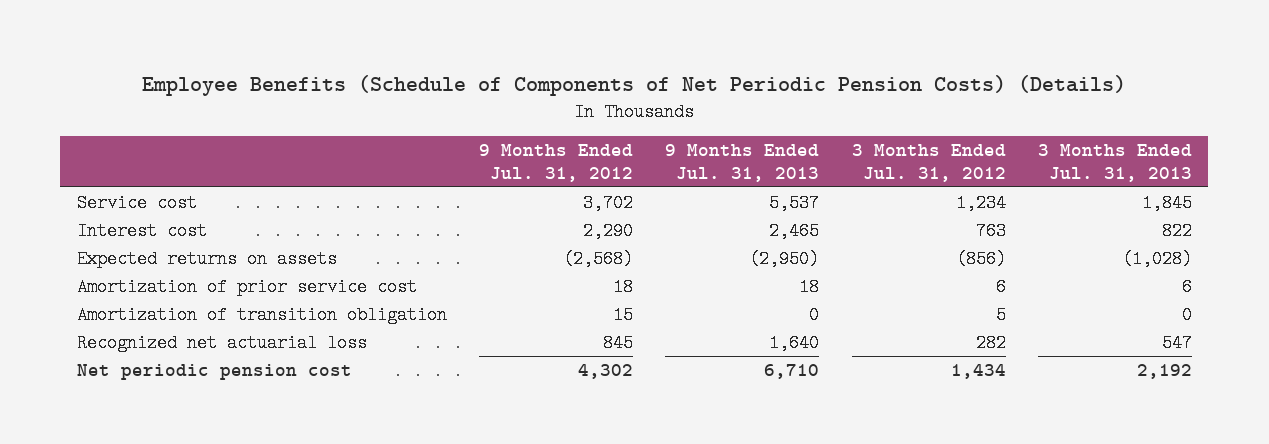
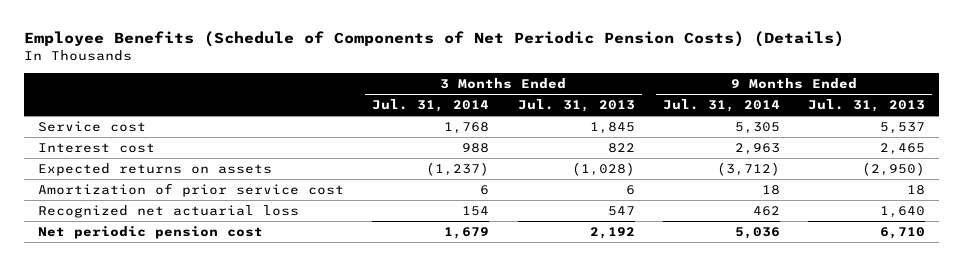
[479,144,634,182] 9 Months Ended Jul. 31, 2012 -> none
[851,144,1006,182] 3 Months Ended Jul. 31, 2012 -> none
none -> [372,99,490,113] Jul. 31, 2014
none -> [662,99,780,113] Jul. 31, 2014
[76,305,447,324] Amortization of transition obligation -> none

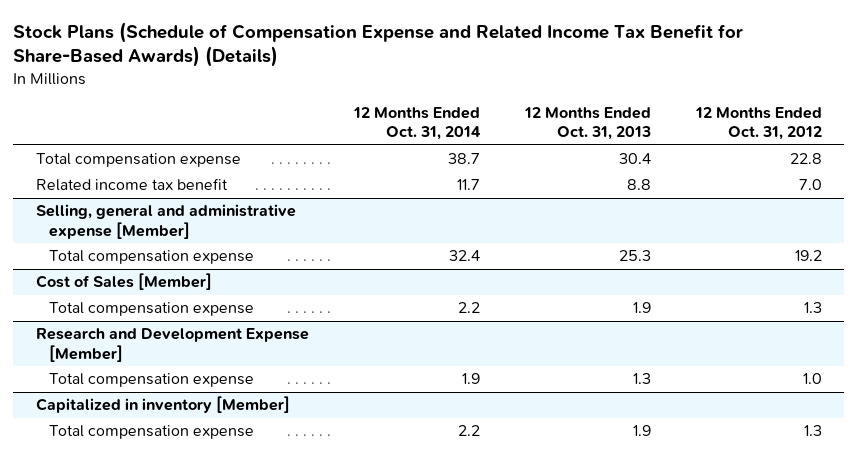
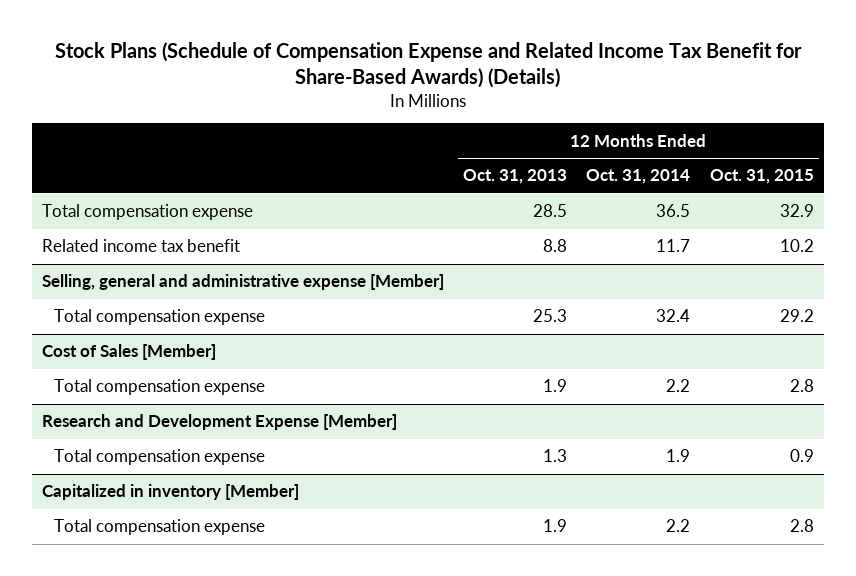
[694,106,822,141] 12 Months Ended Oct. 31, 2012 -> none
none -> [709,169,814,185] Oct. 31, 2015
[447,153,480,165] 38.7 -> [656,204,691,218] 36.5
[618,153,651,165] 30.4 -> [533,204,568,218] 28.5

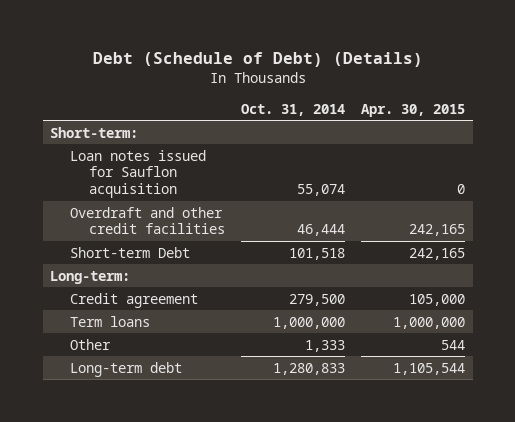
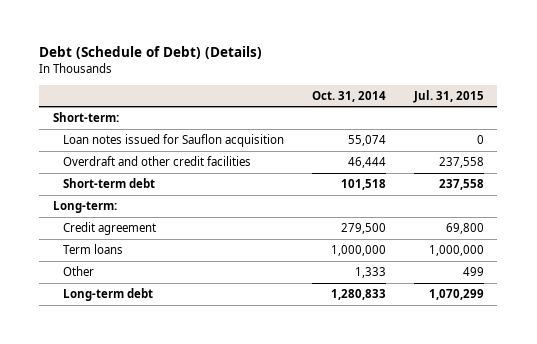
[360,103,465,117] Apr. 30, 2015 -> none
none -> [412,89,484,103] Jul. 31, 2015
[69,246,190,258] Short-term Debt -> [63,178,156,189] Short-term debt

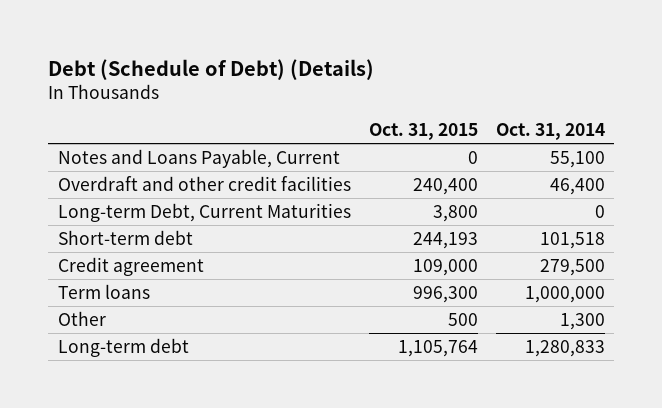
[412,89,484,103] Jul. 31, 2015 -> none
none -> [368,123,478,141] Oct. 31, 2015
[53,112,120,123] Short-term: -> none
[63,134,285,148] Loan notes issued for Sauflon acquisition -> [57,148,340,168] Notes and Loans Payable, Current
[347,135,386,147] 55,074 -> [549,150,605,168] 55,100
[347,157,386,169] 46,444 -> [549,177,605,195] 46,400
none -> [57,202,351,222] Long-term Debt, Current Maturities
[53,201,118,214] Long-term: -> none
[354,267,386,279] 1,333 -> [559,312,605,330] 1,300

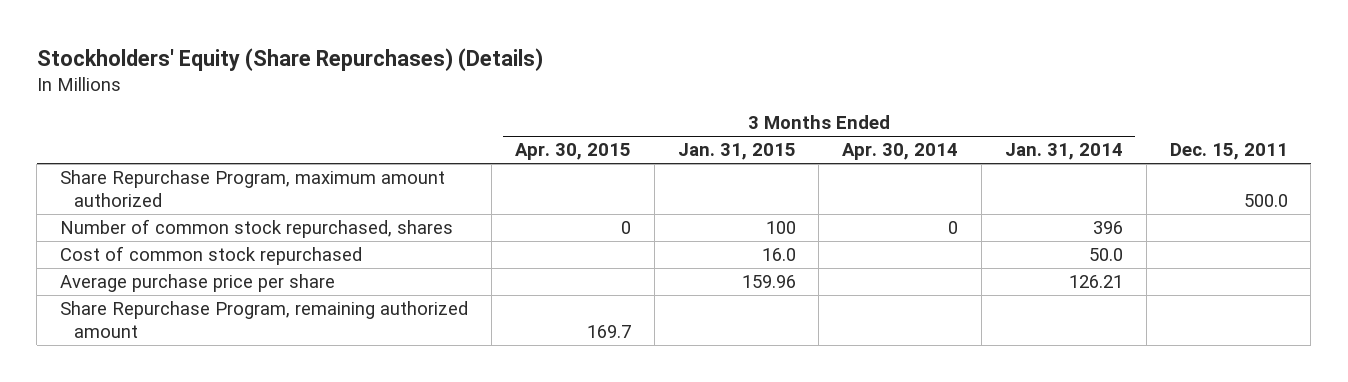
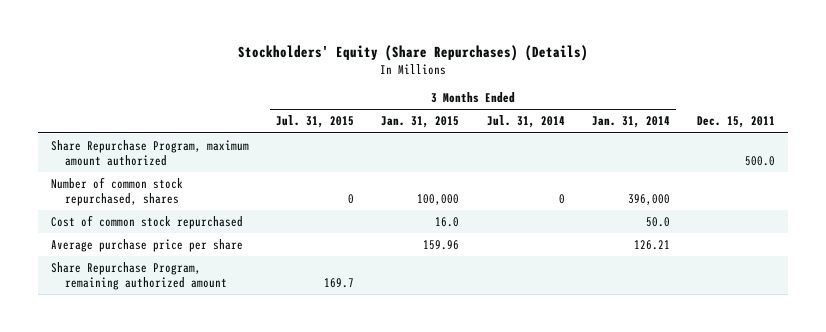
[514,143,631,161] Apr. 30, 2015 -> none
[842,143,959,161] Apr. 30, 2014 -> none
none -> [276,115,355,129] Jul. 31, 2015
none -> [486,115,565,129] Jul. 31, 2014
[765,221,796,235] 100 -> [417,194,460,206] 100,000
[1092,221,1123,235] 396 -> [627,194,670,206] 396,000

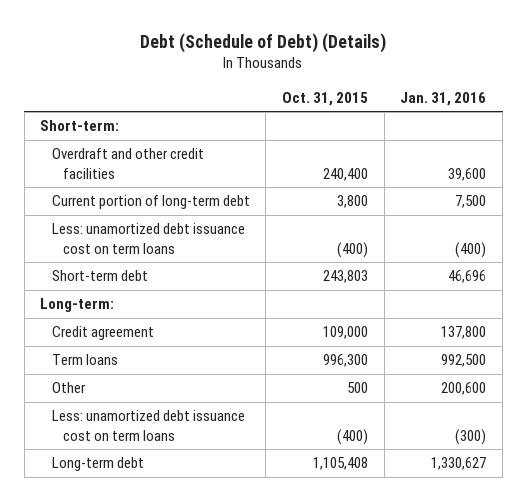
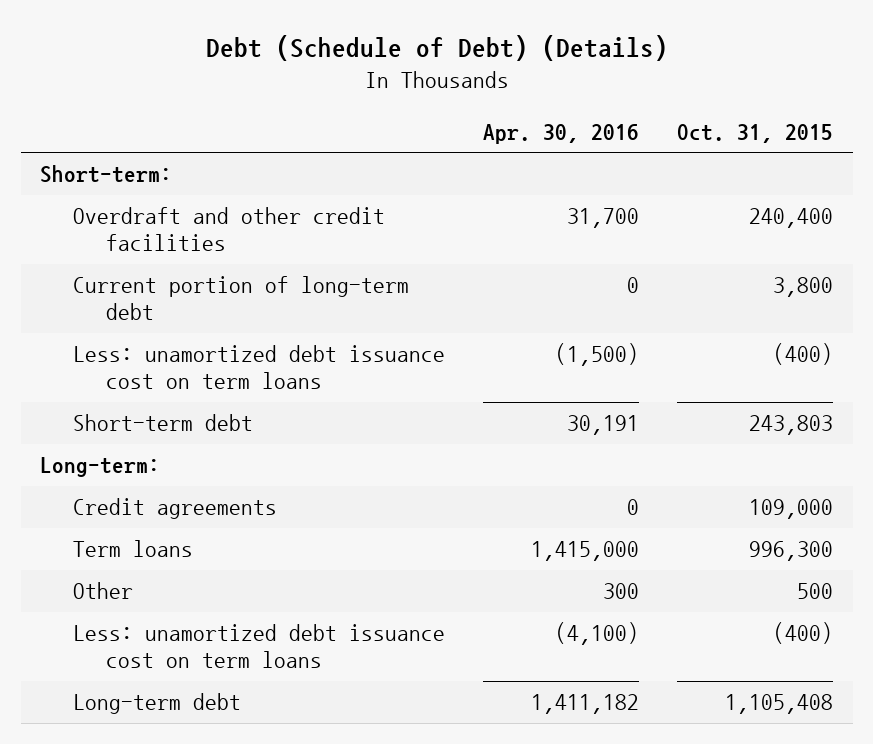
[400,91,487,106] Jan. 31, 2016 -> none
none -> [483,123,640,144] Apr. 30, 2016
[51,326,154,341] Credit agreement -> [72,498,277,520] Credit agreements

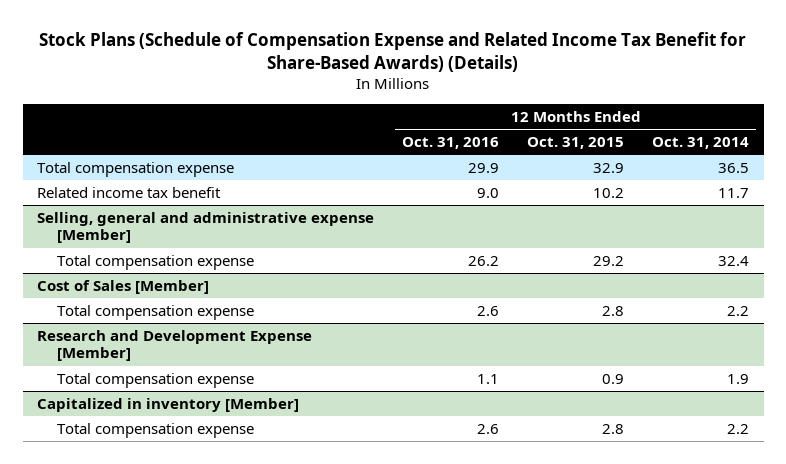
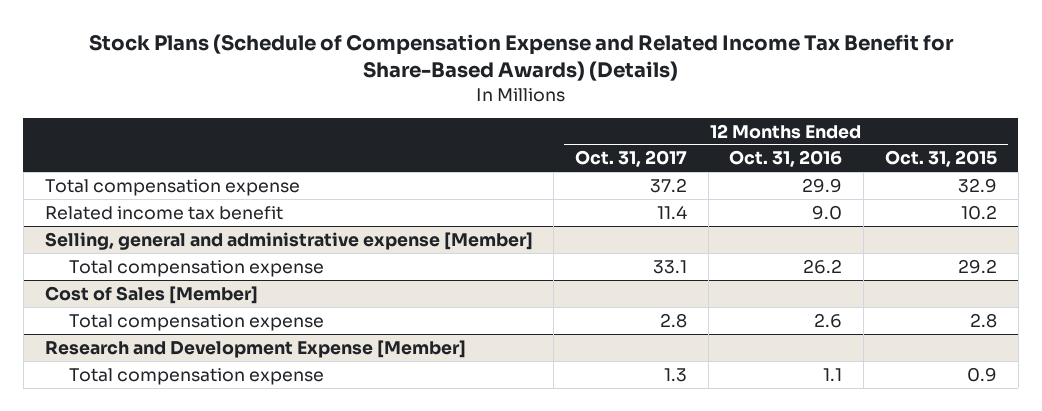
[652,136,750,149] Oct. 31, 2014 -> none
none -> [575,150,688,168] Oct. 31, 2017
[36,397,299,412] Capitalized in inventory [Member] -> none
[57,422,255,438] Total compensation expense -> none

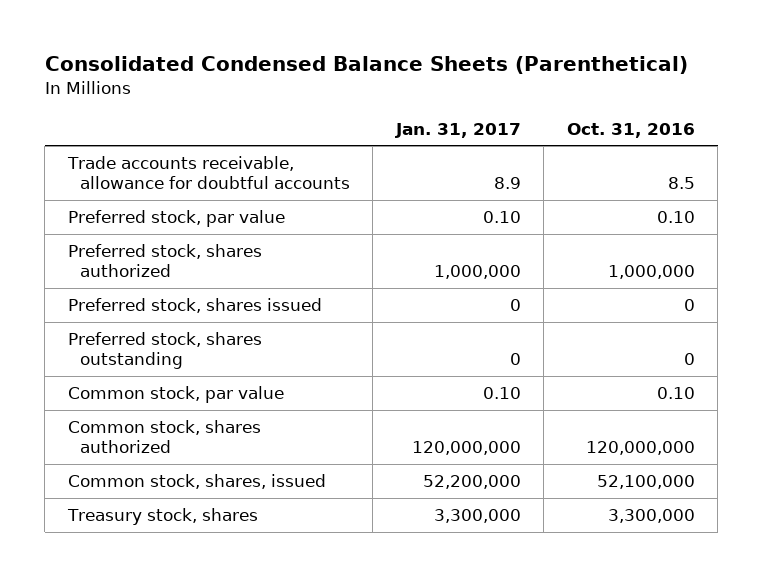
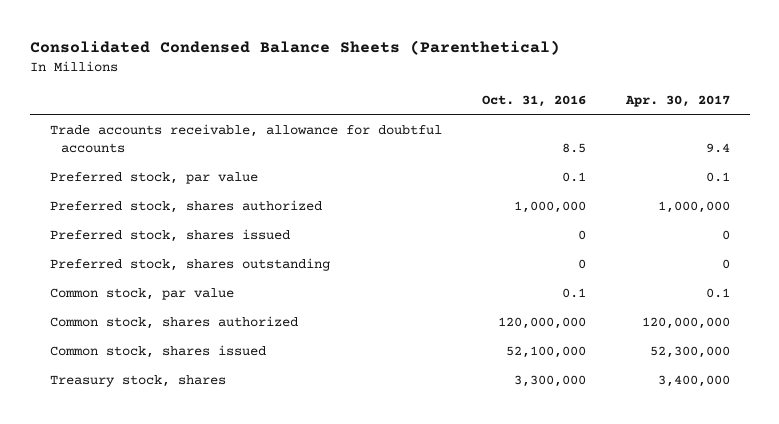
[394,122,521,138] Jan. 31, 2017 -> none
none -> [624,95,730,108] Apr. 30, 2017
[656,211,695,224] 0.10 -> [561,171,586,182] 0.1
[656,387,695,400] 0.10 -> [561,287,586,298] 0.1
[67,474,326,490] Common stock, shares, issued -> [49,344,266,358] Common stock, shares issued

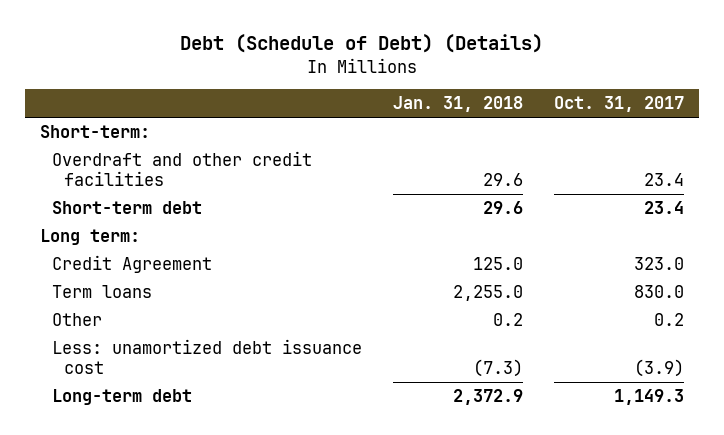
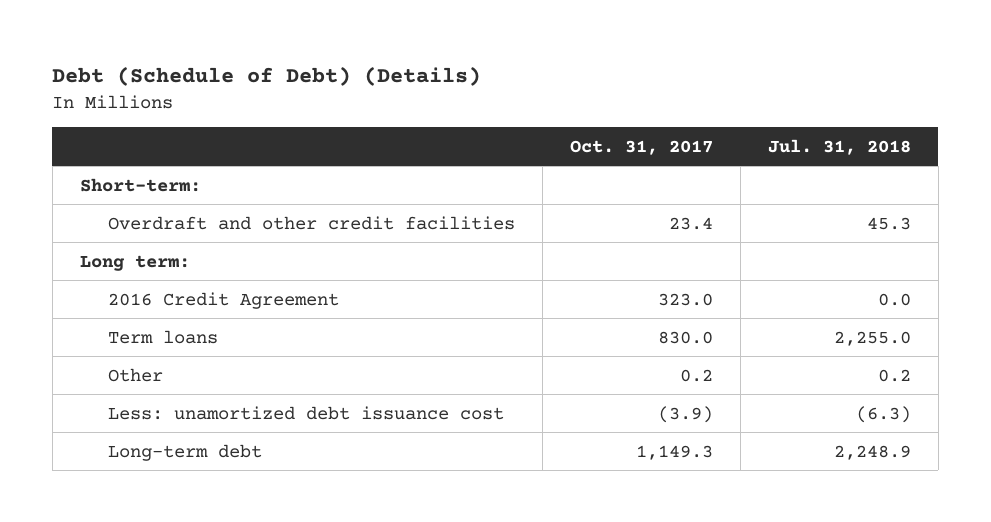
[392,96,523,113] Jan. 31, 2018 -> none
none -> [767,138,911,155] Jul. 31, 2018
[51,201,202,215] Short-term debt -> none
[51,255,212,274] Credit Agreement -> [108,291,340,309] 2016 Credit Agreement

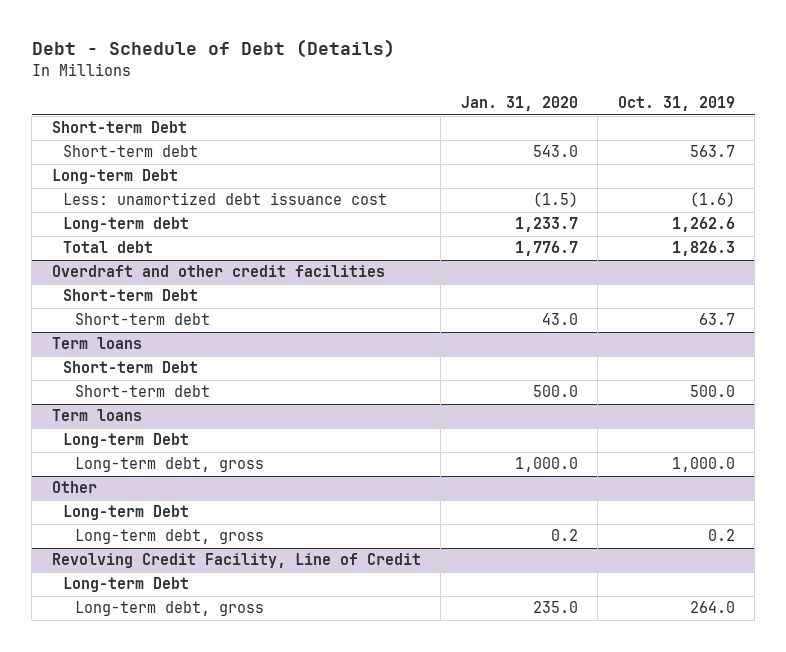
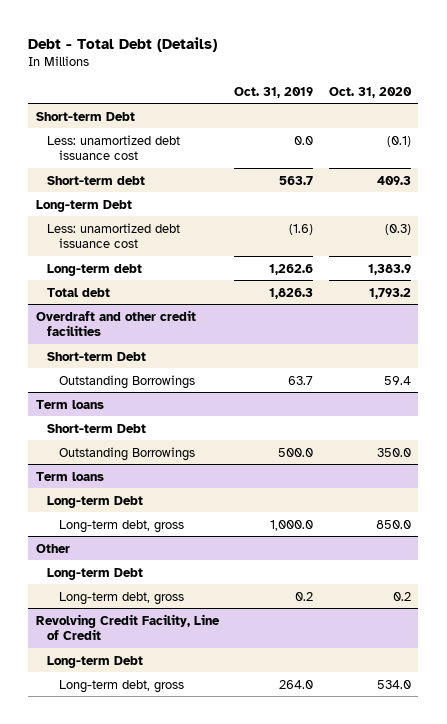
[31,39,395,59] Debt - Schedule of Debt (Details) -> [28,36,218,52] Debt - Total Debt (Details)
[460,96,578,112] Jan. 31, 2020 -> none
none -> [328,86,412,98] Oct. 31, 2020
none -> [47,134,181,161] Less: unamortized debt issuance cost
[75,313,211,326] Short-term debt -> [58,374,195,389] Outstanding Borrowings
[75,385,211,398] Short-term debt -> none
none -> [58,446,195,461] Outstanding Borrowings

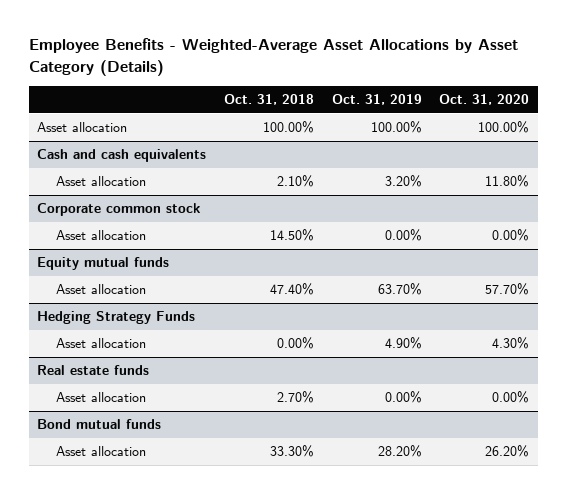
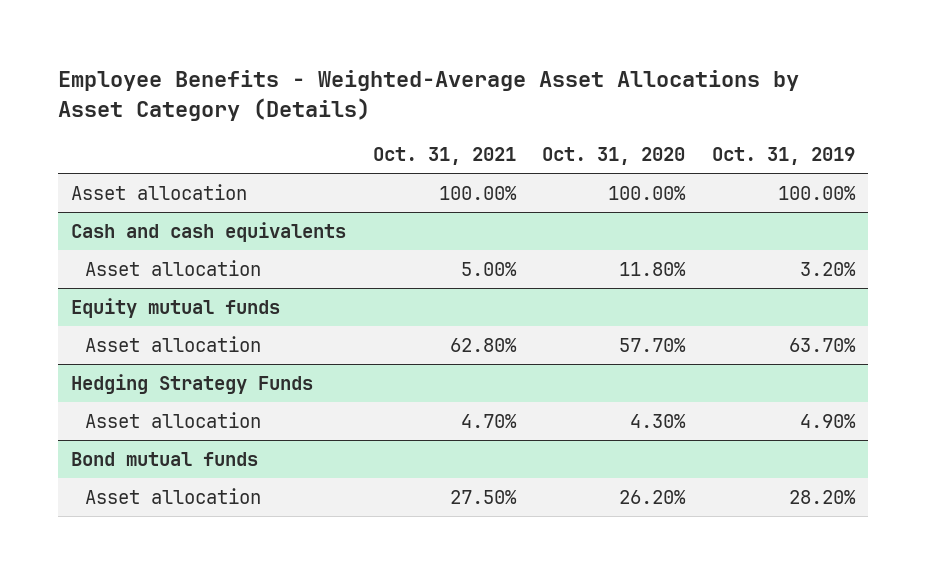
[224,94,315,106] Oct. 31, 2018 -> none
none -> [372,147,516,166] Oct. 31, 2021
[37,203,201,217] Corporate common stock -> none
[55,230,146,241] Asset allocation -> none
[37,365,150,376] Real estate funds -> none
[55,392,146,403] Asset allocation -> none

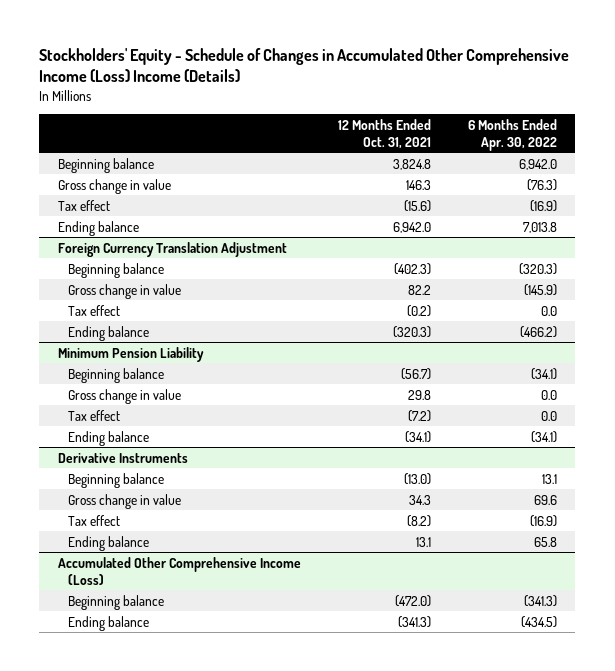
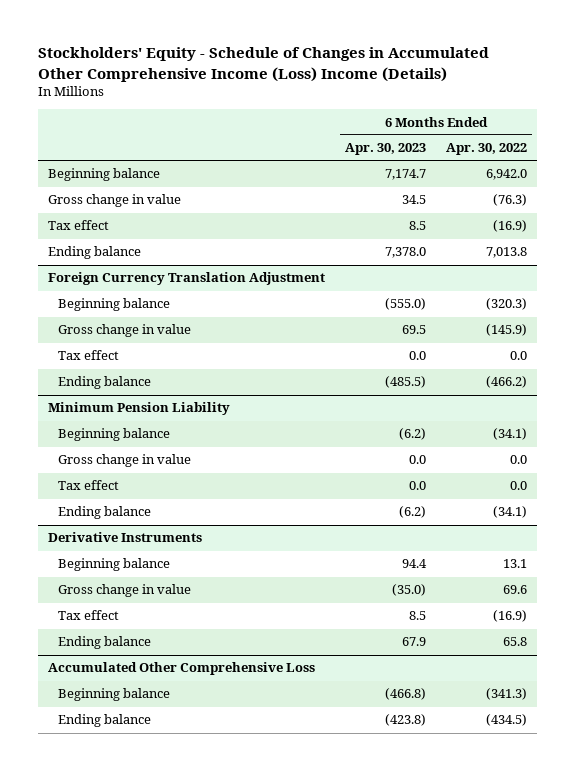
[337,118,431,149] 12 Months Ended Oct. 31, 2021 -> none
none -> [344,143,426,156] Apr. 30, 2023
[57,556,301,585] Accumulated Other Comprehensive Income (Loss) -> [48,662,316,676] Accumulated Other Comprehensive Loss

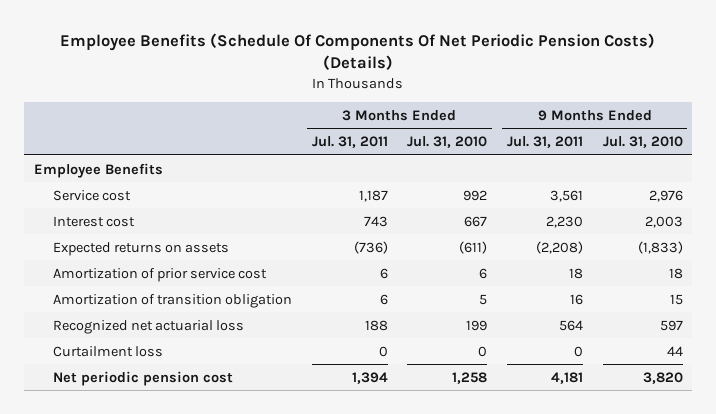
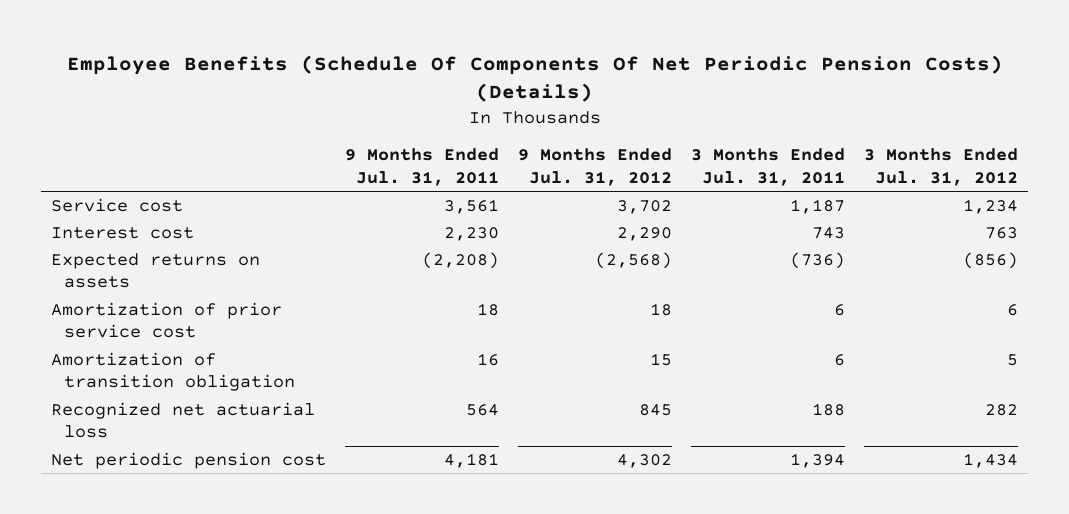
[407,135,488,148] Jul. 31, 2010 -> none
[602,135,683,148] Jul. 31, 2010 -> none
none -> [518,148,673,186] 9 Months Ended Jul. 31, 2012
none -> [864,148,1019,186] 3 Months Ended Jul. 31, 2012
[33,162,163,178] Employee Benefits -> none
[52,345,163,357] Curtailment loss -> none

